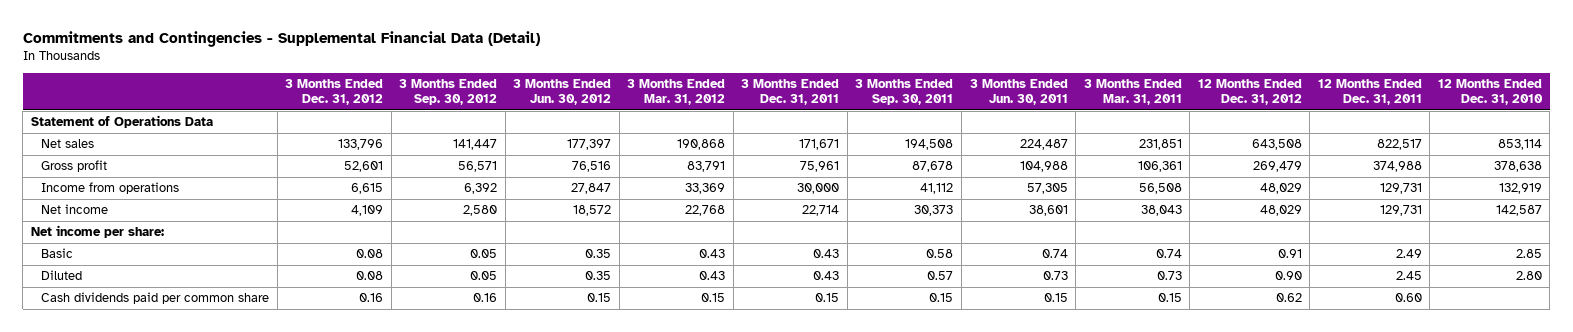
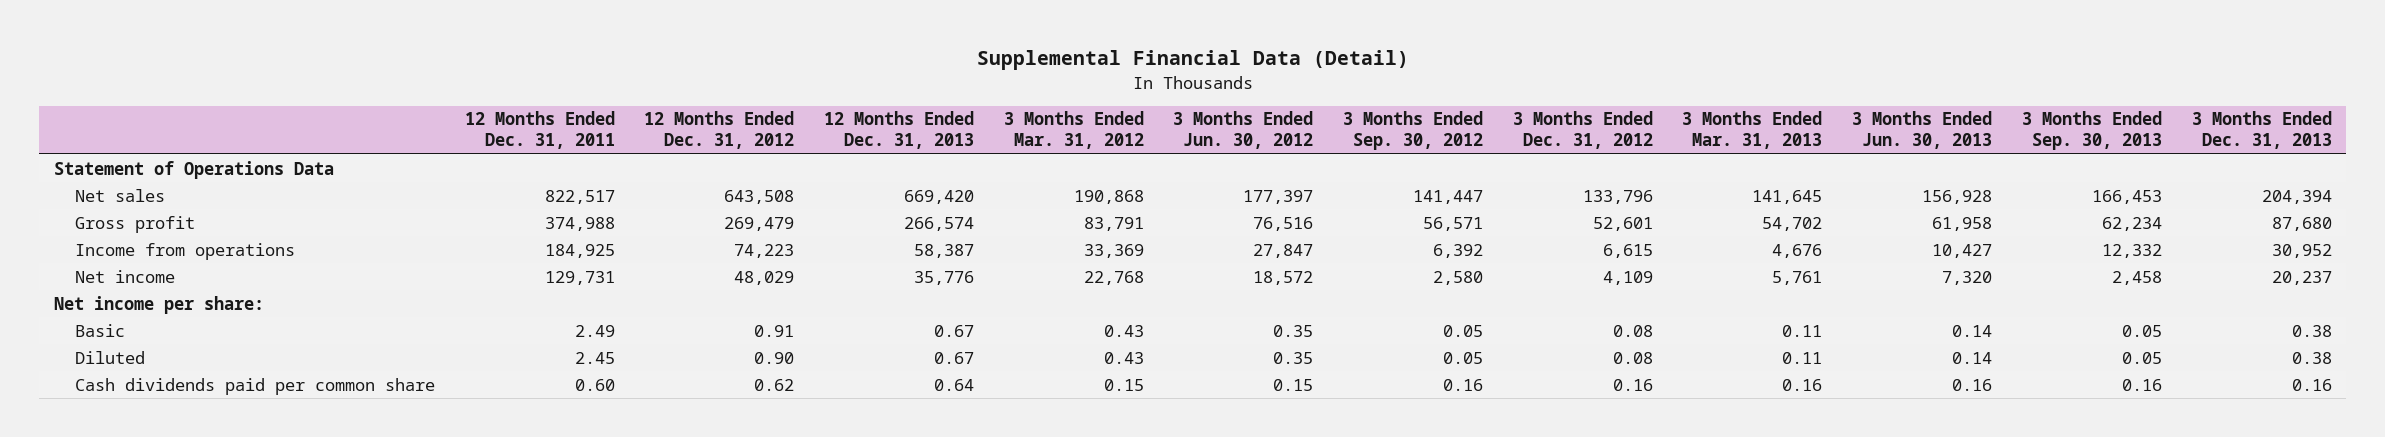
[22,30,540,47] Commitments and Contingencies - Supplemental Financial Data (Detail) -> [976,50,1409,71] Supplemental Financial Data (Detail)
[741,78,840,106] 3 Months Ended Dec. 31, 2011 -> none
[855,78,954,106] 3 Months Ended Sep. 30, 2011 -> none
[969,78,1068,106] 3 Months Ended Jun. 30, 2011 -> none
[1083,78,1182,106] 3 Months Ended Mar. 31, 2011 -> none
[1437,78,1543,106] 12 Months Ended Dec. 31, 2010 -> none
none -> [823,111,974,150] 12 Months Ended Dec. 31, 2013
none -> [1682,111,1823,150] 3 Months Ended Mar. 31, 2013
none -> [1852,111,1993,150] 3 Months Ended Jun. 30, 2013
none -> [2021,111,2162,151] 3 Months Ended Sep. 30, 2013
none -> [2191,111,2332,150] 3 Months Ended Dec. 31, 2013
[1259,183,1302,195] 48,029 -> [734,243,795,258] 74,223
[1379,183,1422,195] 129,731 -> [544,243,615,258] 184,925

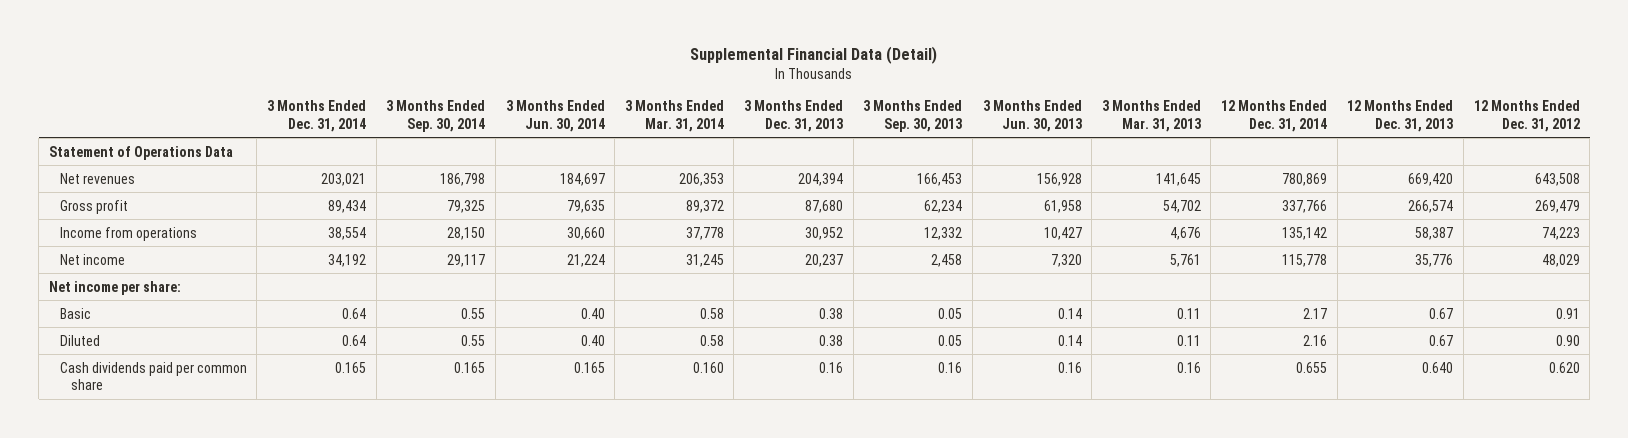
[464,111,615,150] 12 Months Ended Dec. 31, 2011 -> none
[1003,111,1144,150] 3 Months Ended Mar. 31, 2012 -> none
[1173,111,1314,150] 3 Months Ended Jun. 30, 2012 -> none
[1343,111,1484,151] 3 Months Ended Sep. 30, 2012 -> none
[1512,111,1653,150] 3 Months Ended Dec. 31, 2012 -> none
none -> [267,100,367,132] 3 Months Ended Dec. 31, 2014
none -> [386,100,486,132] 3 Months Ended Sep. 30, 2014
none -> [505,100,605,132] 3 Months Ended Jun. 30, 2014
none -> [624,100,724,132] 3 Months Ended Mar. 31, 2014
none -> [1221,100,1328,132] 12 Months Ended Dec. 31, 2014
[74,188,165,202] Net sales -> [59,172,135,184] Net revenues
[754,378,795,391] 0.62 -> [1548,361,1580,373] 0.620
[933,378,974,391] 0.64 -> [1422,361,1454,373] 0.640

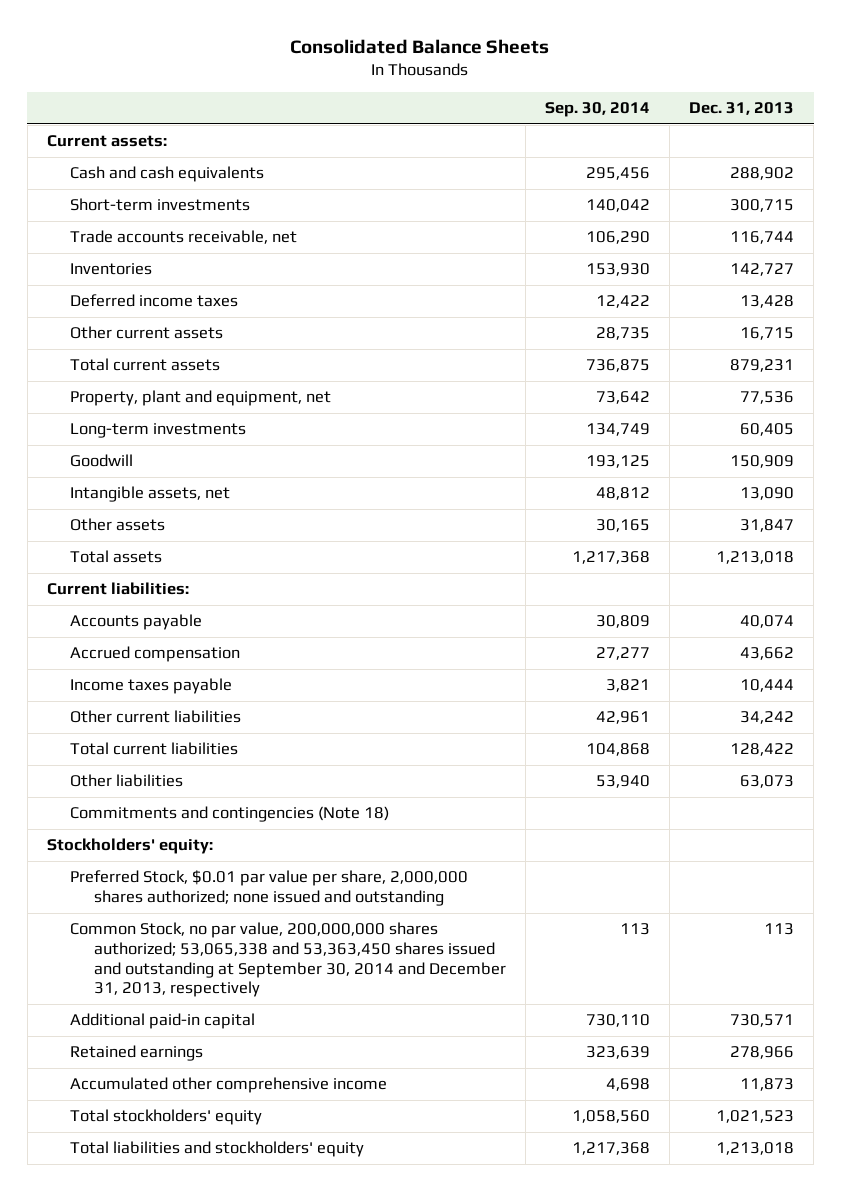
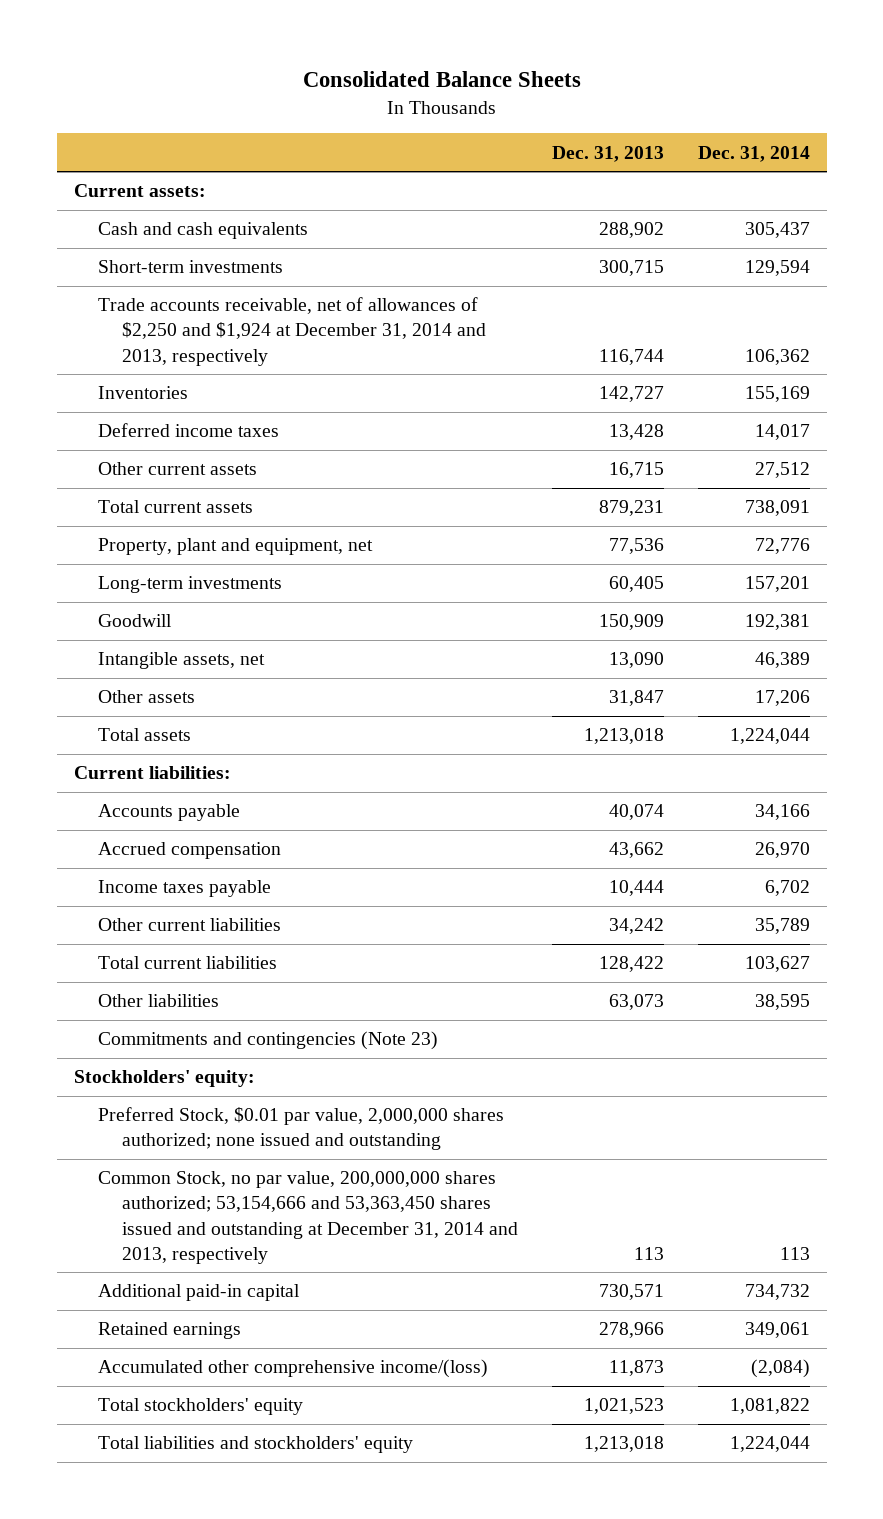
[545,101,651,117] Sep. 30, 2014 -> none
none -> [697,145,810,162] Dec. 31, 2014
[70,230,298,245] Trade accounts receivable, net -> [97,297,487,366] Trade accounts receivable, net of allowances of $2,250 and $1,924 at December 31, 2014 and 2013, respectively
[70,806,390,823] Commitments and contingencies (Note 18) -> [97,1031,438,1051] Commitments and contingencies (Note 23)
[70,870,469,907] Preferred Stock, $0.01 par value per share, 2,000,000 shares authorized; none issued and outstanding -> [97,1107,504,1151] Preferred Stock, $0.01 par value, 2,000,000 shares authorized; none issued and outstanding
[70,922,507,998] Common Stock, no par value, 200,000,000 shares authorized; 53,065,338 and 53,363,450 shares issued and outstanding at September 30, 2014 and December 31, 2013, respectively -> [97,1171,519,1264] Common Stock, no par value, 200,000,000 shares authorized; 53,154,666 and 53,363,450 shares issued and outstanding at December 31, 2014 and 2013, respectively
[70,1077,388,1094] Accumulated other comprehensive income -> [97,1359,488,1379] Accumulated other comprehensive income/(loss)

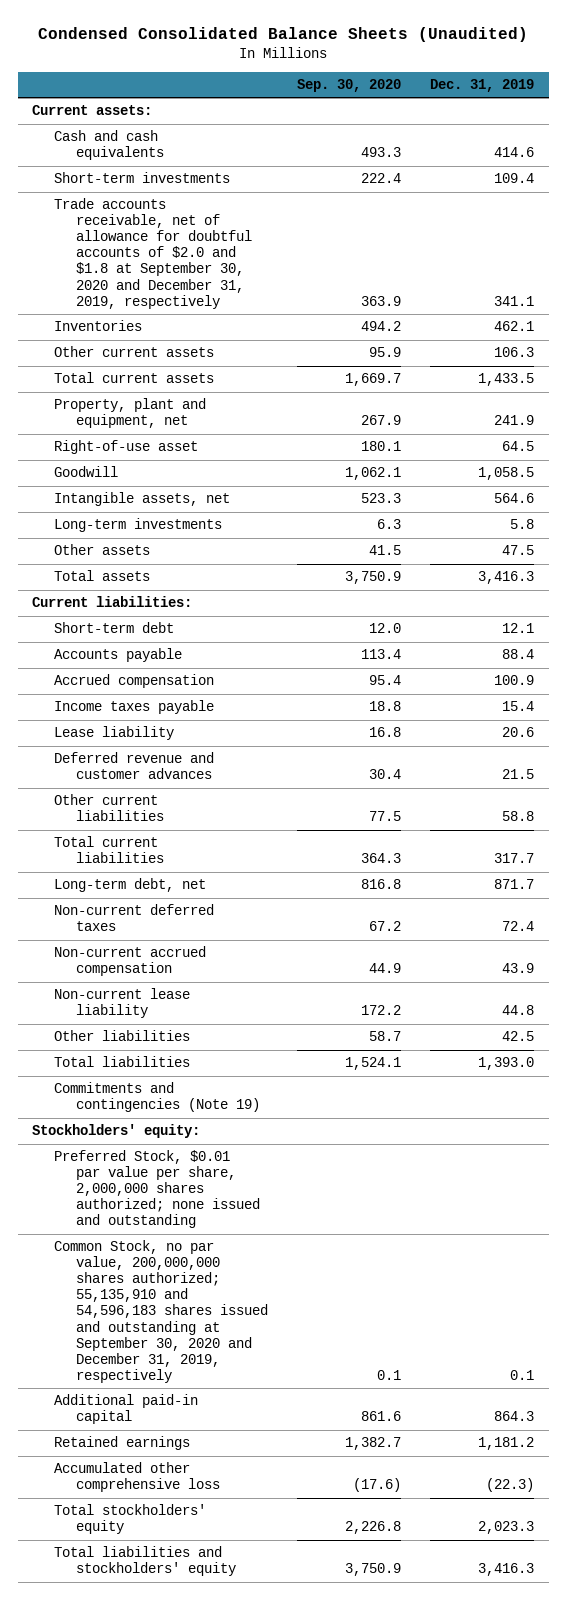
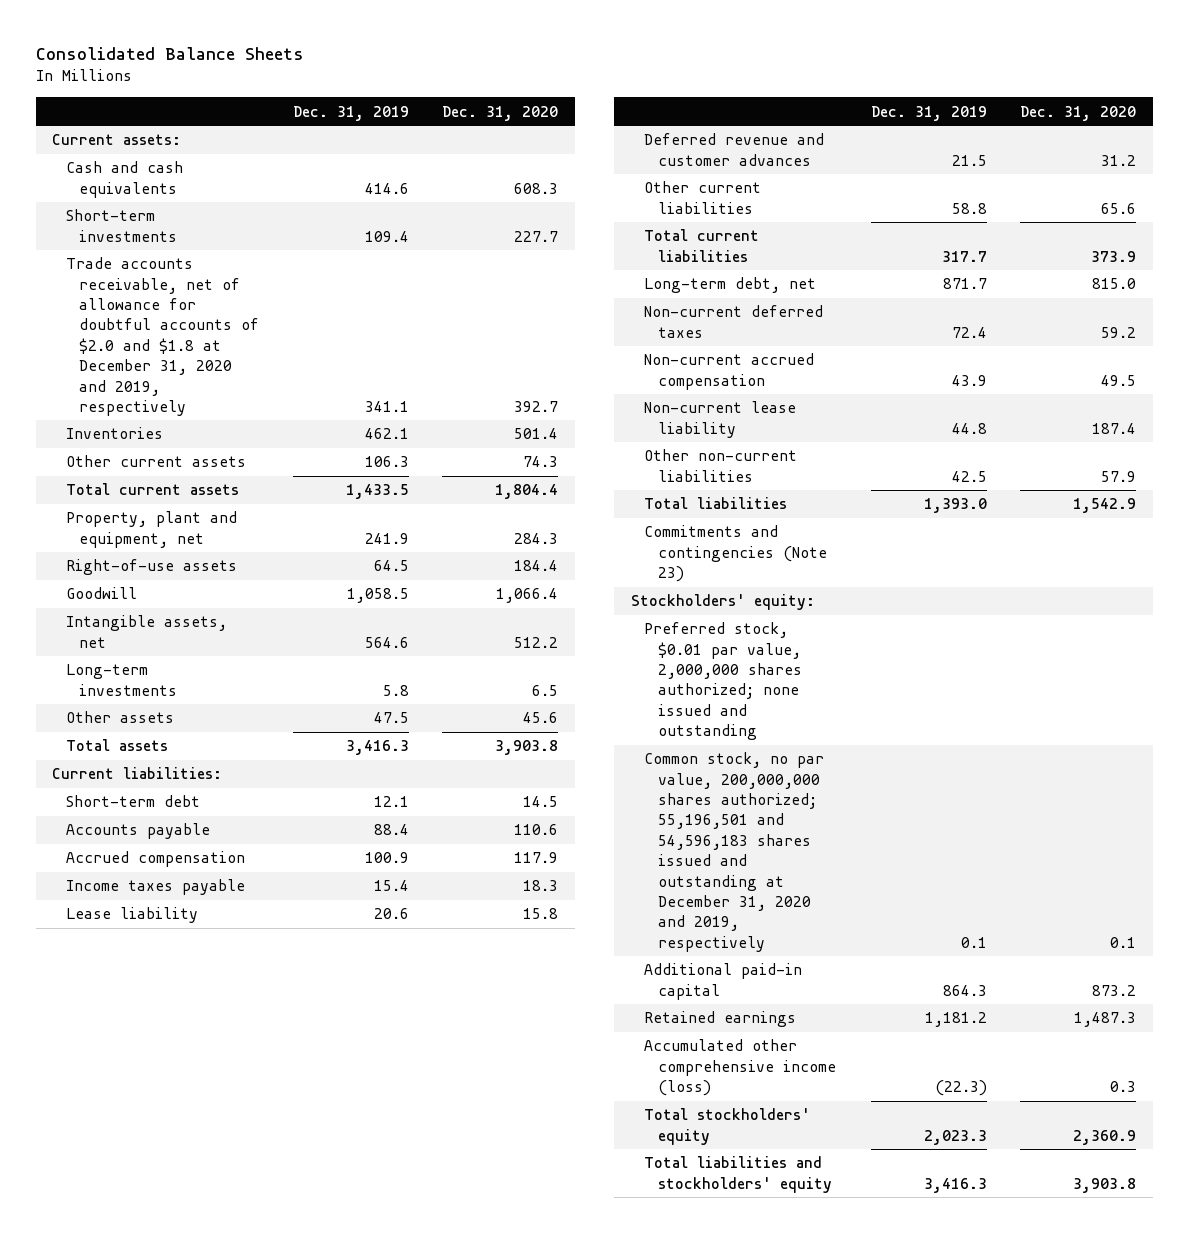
[38,27,529,43] Condensed Consolidated Balance Sheets (Unaudited) -> [35,47,304,61] Consolidated Balance Sheets
[297,78,402,92] Sep. 30, 2020 -> none
none -> [442,105,559,121] Dec. 31, 2020
[54,198,253,309] Trade accounts receivable, net of allowance for doubtful accounts of $2.0 and $1.8 at September 30, 2020 and December 31, 2019, respectively -> [65,257,260,416] Trade accounts receivable, net of allowance for doubtful accounts of $2.0 and $1.8 at December 31, 2020 and 2019, respectively
[54,440,199,455] Right-of-use asset -> [65,559,237,576] Right-of-use assets
[54,1030,191,1042] Other liabilities -> [644,449,798,482] Other non-current liabilities
[54,1082,261,1113] Commitments and contingencies (Note 19) -> [644,525,827,583] Commitments and contingencies (Note 23)
[54,1150,261,1229] Preferred Stock, $0.01 par value per share, 2,000,000 shares authorized; none issued and outstanding -> [644,622,802,741] Preferred stock, $0.01 par value, 2,000,000 shares authorized; none issued and outstanding
[54,1240,269,1383] Common Stock, no par value, 200,000,000 shares authorized; 55,135,910 and 54,596,183 shares issued and outstanding at September 30, 2020 and December 31, 2019, respectively -> [644,752,825,952] Common stock, no par value, 200,000,000 shares authorized; 55,196,501 and 54,596,183 shares issued and outstanding at December 31, 2020 and 2019, respectively
[54,1462,221,1493] Accumulated other comprehensive loss -> [644,1039,836,1097] Accumulated other comprehensive income (loss)

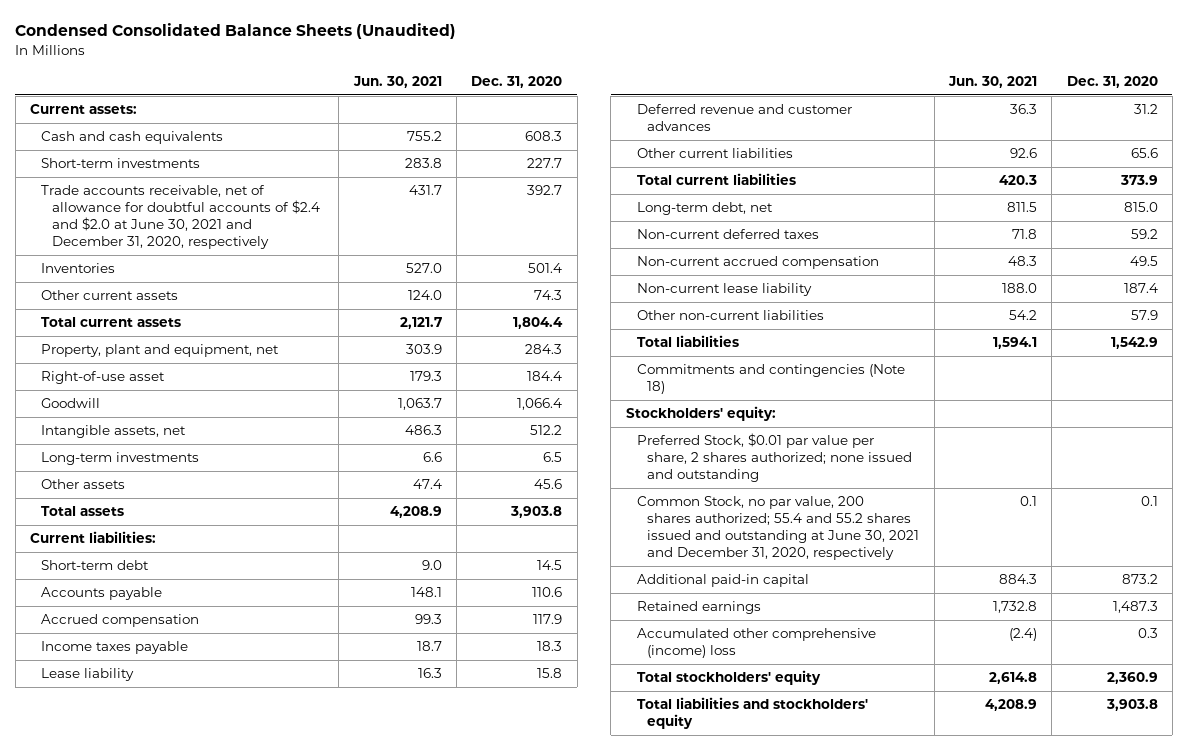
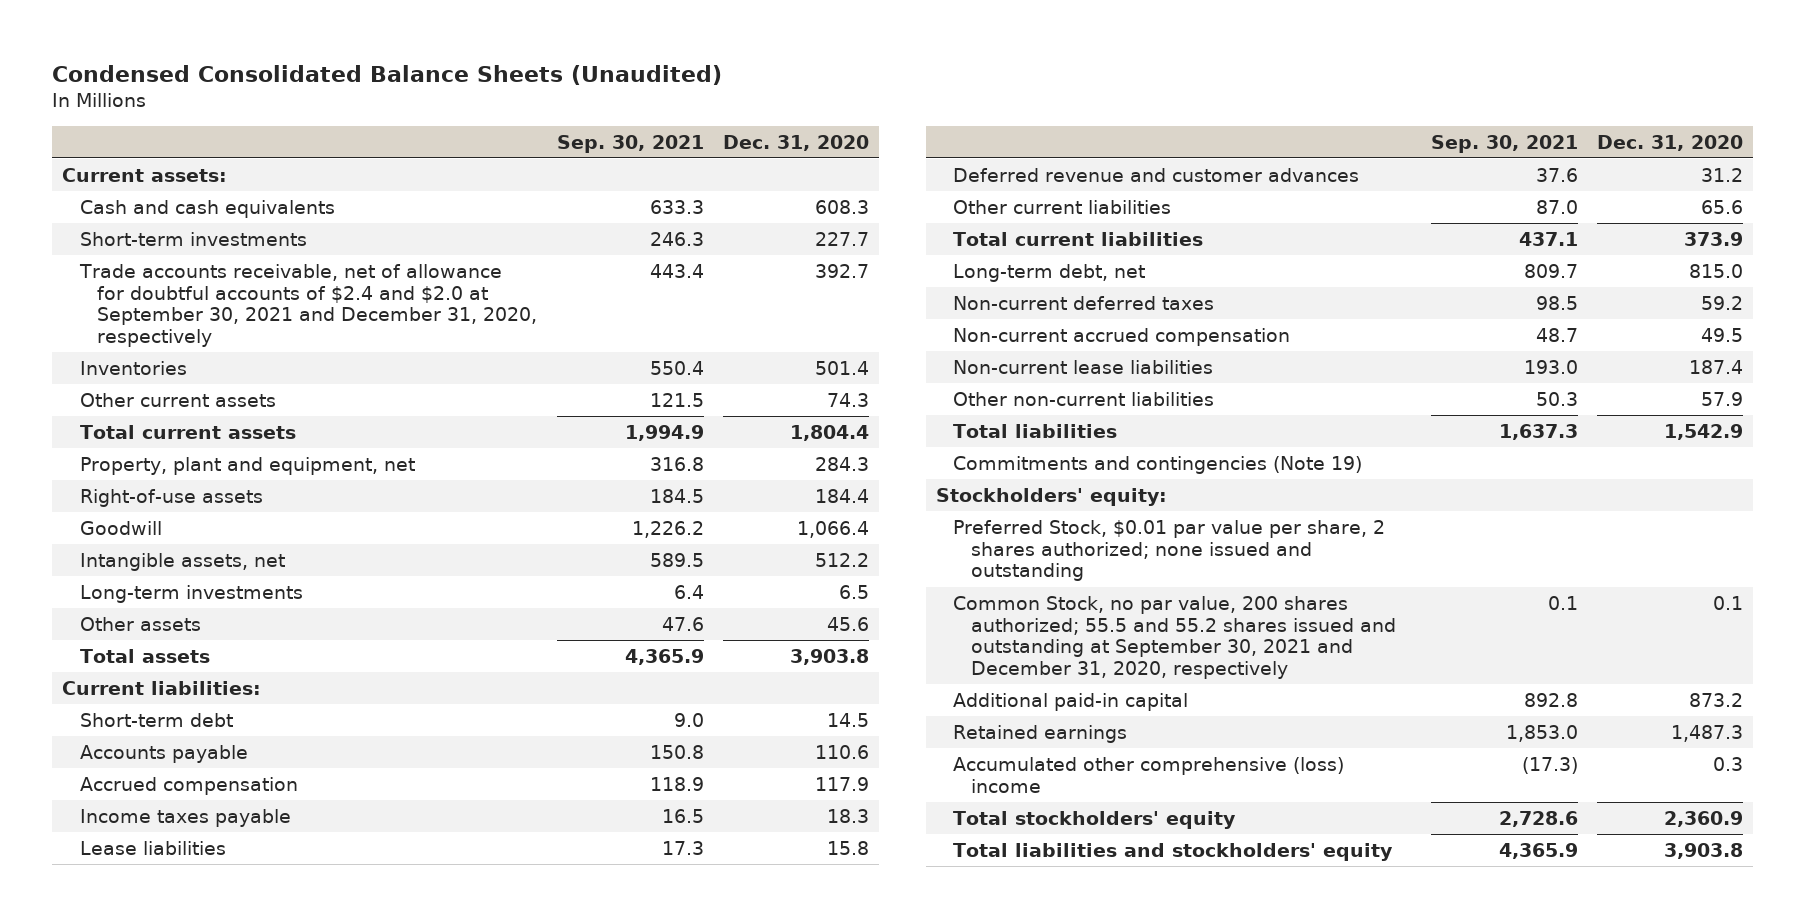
[352,76,442,89] Jun. 30, 2021 -> none
none -> [556,134,704,153] Sep. 30, 2021
[41,185,321,250] Trade accounts receivable, net of allowance for doubtful accounts of $2.4 and $2.0 at June 30, 2021 and December 31, 2020, respectively -> [78,264,538,347] Trade accounts receivable, net of allowance for doubtful accounts of $2.4 and $2.0 at September 30, 2021 and December 31, 2020, respectively
[41,371,166,385] Right-of-use asset -> [79,489,263,508] Right-of-use assets
[41,668,135,682] Lease liability -> [79,841,226,856] Lease liabilities
[636,283,812,297] Non-current lease liability -> [953,360,1214,375] Non-current lease liabilities
[636,364,905,395] Commitments and contingencies (Note 18) -> [953,456,1363,475] Commitments and contingencies (Note 19)
[636,496,920,561] Common Stock, no par value, 200 shares authorized; 55.4 and 55.2 shares issued and outstanding at June 30, 2021 and December 31, 2020, respectively -> [953,596,1396,679] Common Stock, no par value, 200 shares authorized; 55.5 and 55.2 shares issued and outstanding at September 30, 2021 and December 31, 2020, respectively
[636,628,876,659] Accumulated other comprehensive (income) loss -> [953,757,1345,793] Accumulated other comprehensive (loss) income

